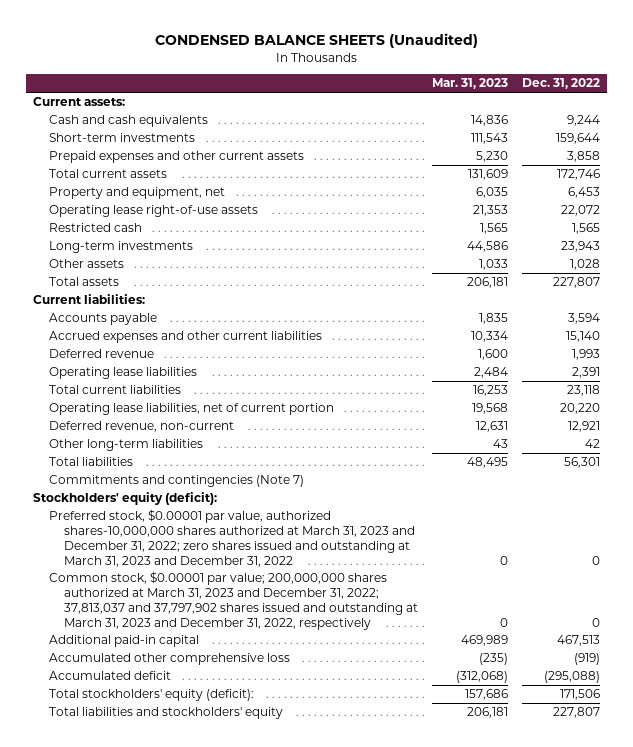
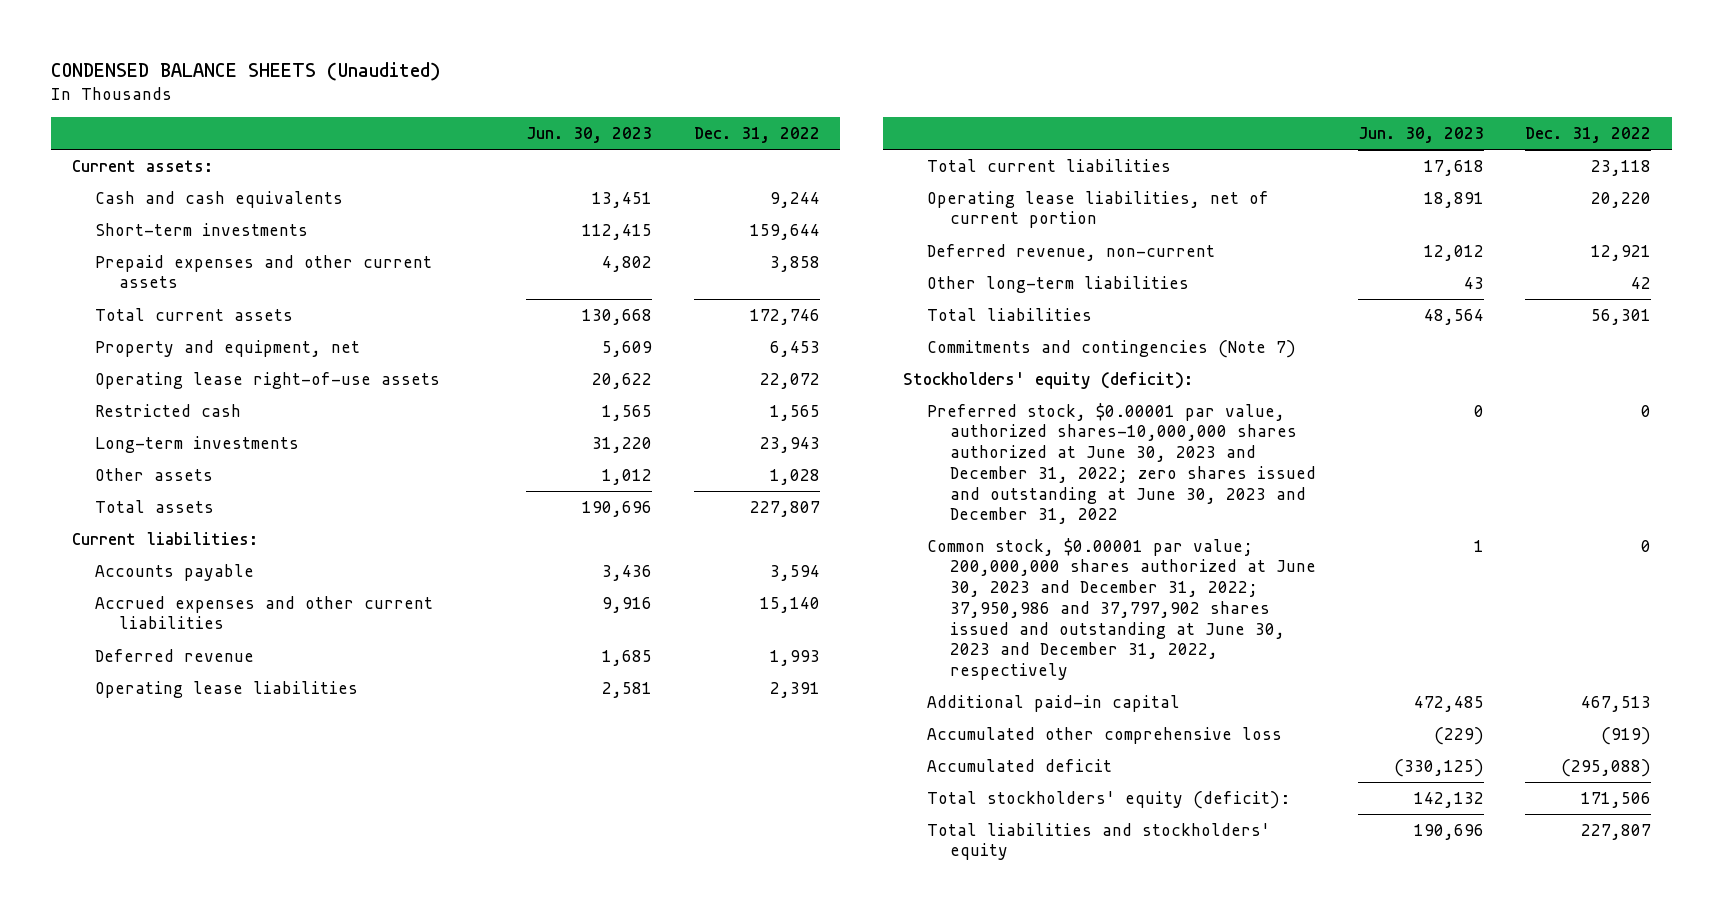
[432,78,509,90] Mar. 31, 2023 -> none
none -> [526,127,653,144] Jun. 30, 2023
[48,509,416,567] Preferred stock, $0.00001 par value, authorized shares-10,000,000 shares authorized at March 31, 2023 and December 31, 2022; zero shares issued and outstanding at March 31, 2023 and December 31, 2022 -> [926,402,1317,525] Preferred stock, $0.00001 par value, authorized shares-10,000,000 shares authorized at June 30, 2023 and December 31, 2022; zero shares issued and outstanding at June 30, 2023 and December 31, 2022
[48,571,419,630] Common stock, $0.00001 par value; 200,000,000 shares authorized at March 31, 2023 and December 31, 2022; 37,813,037 and 37,797,902 shares issued and outstanding at March 31, 2023 and December 31, 2022, respectively -> [926,537,1317,680] Common stock, $0.00001 par value; 200,000,000 shares authorized at June 30, 2023 and December 31, 2022; 37,950,986 and 37,797,902 shares issued and outstanding at June 30, 2023 and December 31, 2022, respectively

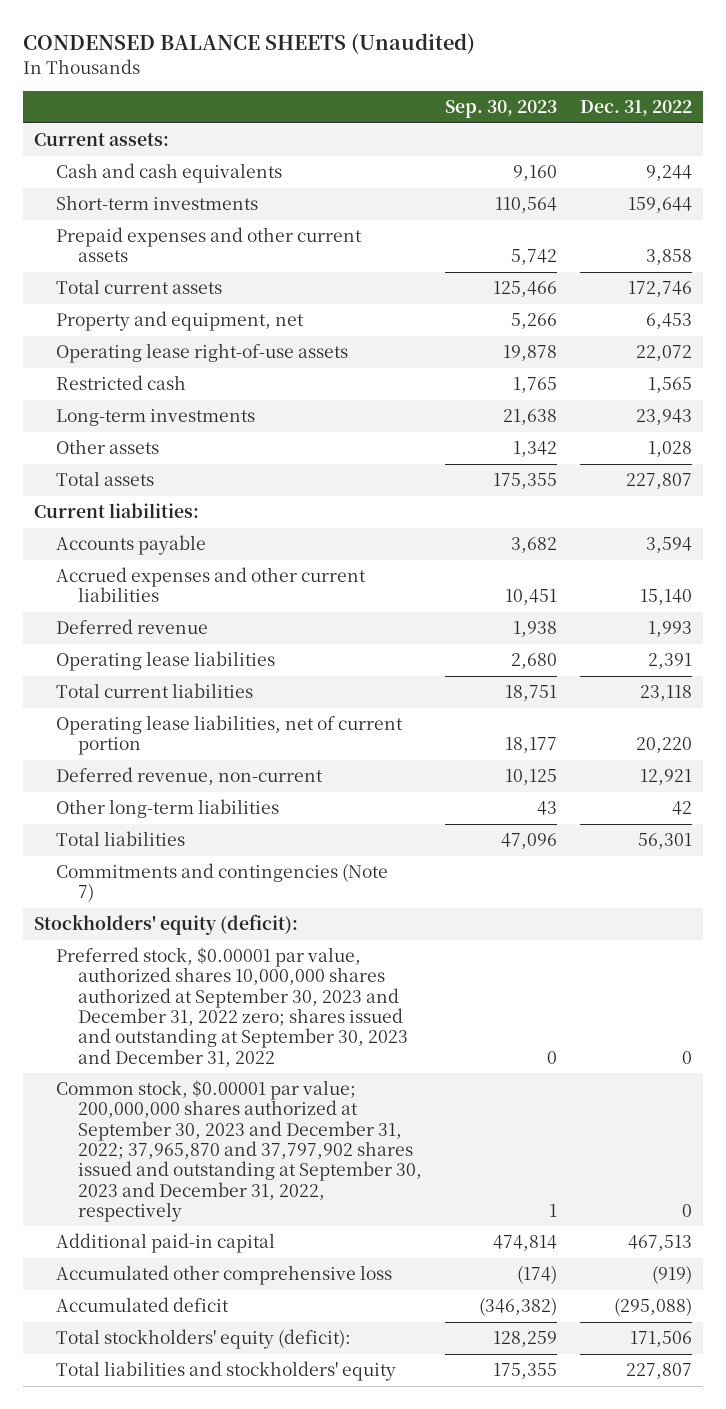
[526,127,653,144] Jun. 30, 2023 -> none
none -> [445,100,558,119] Sep. 30, 2023
[926,402,1317,525] Preferred stock, $0.00001 par value, authorized shares-10,000,000 shares authorized at June 30, 2023 and December 31, 2022; zero shares issued and outstanding at June 30, 2023 and December 31, 2022 -> [56,947,409,1067] Preferred stock, $0.00001 par value, authorized shares 10,000,000 shares authorized at September 30, 2023 and December 31, 2022 zero; shares issued and outstanding at September 30, 2023 and December 31, 2022
[926,537,1317,680] Common stock, $0.00001 par value; 200,000,000 shares authorized at June 30, 2023 and December 31, 2022; 37,950,986 and 37,797,902 shares issued and outstanding at June 30, 2023 and December 31, 2022, respectively -> [56,1080,423,1223] Common stock, $0.00001 par value; 200,000,000 shares authorized at September 30, 2023 and December 31, 2022; 37,965,870 and 37,797,902 shares issued and outstanding at September 30, 2023 and December 31, 2022, respectively

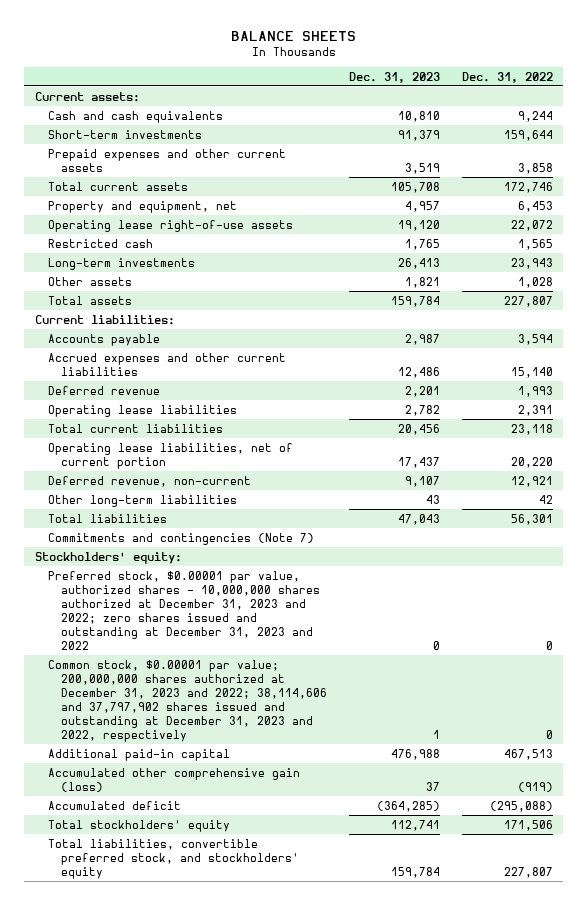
[22,33,475,55] CONDENSED BALANCE SHEETS (Unaudited) -> [230,30,356,41] BALANCE SHEETS
[445,100,558,119] Sep. 30, 2023 -> none
none -> [348,71,440,83] Dec. 31, 2023
[34,914,299,936] Stockholders' equity (deficit): -> [34,551,182,564] Stockholders' equity:
[56,947,409,1067] Preferred stock, $0.00001 par value, authorized shares 10,000,000 shares authorized at September 30, 2023 and December 31, 2022 zero; shares issued and outstanding at September 30, 2023 and December 31, 2022 -> [47,570,320,650] Preferred stock, $0.00001 par value, authorized shares - 10,000,000 shares authorized at December 31, 2023 and 2022; zero shares issued and outstanding at December 31, 2023 and 2022
[56,1080,423,1223] Common stock, $0.00001 par value; 200,000,000 shares authorized at September 30, 2023 and December 31, 2022; 37,965,870 and 37,797,902 shares issued and outstanding at September 30, 2023 and December 31, 2022, respectively -> [47,659,327,742] Common stock, $0.00001 par value; 200,000,000 shares authorized at December 31, 2023 and 2022; 38,114,606 and 37,797,902 shares issued and outstanding at December 31, 2023 and 2022, respectively
[56,1265,393,1286] Accumulated other comprehensive loss -> [47,767,300,792] Accumulated other comprehensive gain (loss)
[56,1329,352,1350] Total stockholders' equity (deficit): -> [47,819,230,832] Total stockholders' equity
[56,1361,397,1382] Total liabilities and stockholders' equity -> [47,838,299,879] Total liabilities, convertible preferred stock, and stockholders' equity

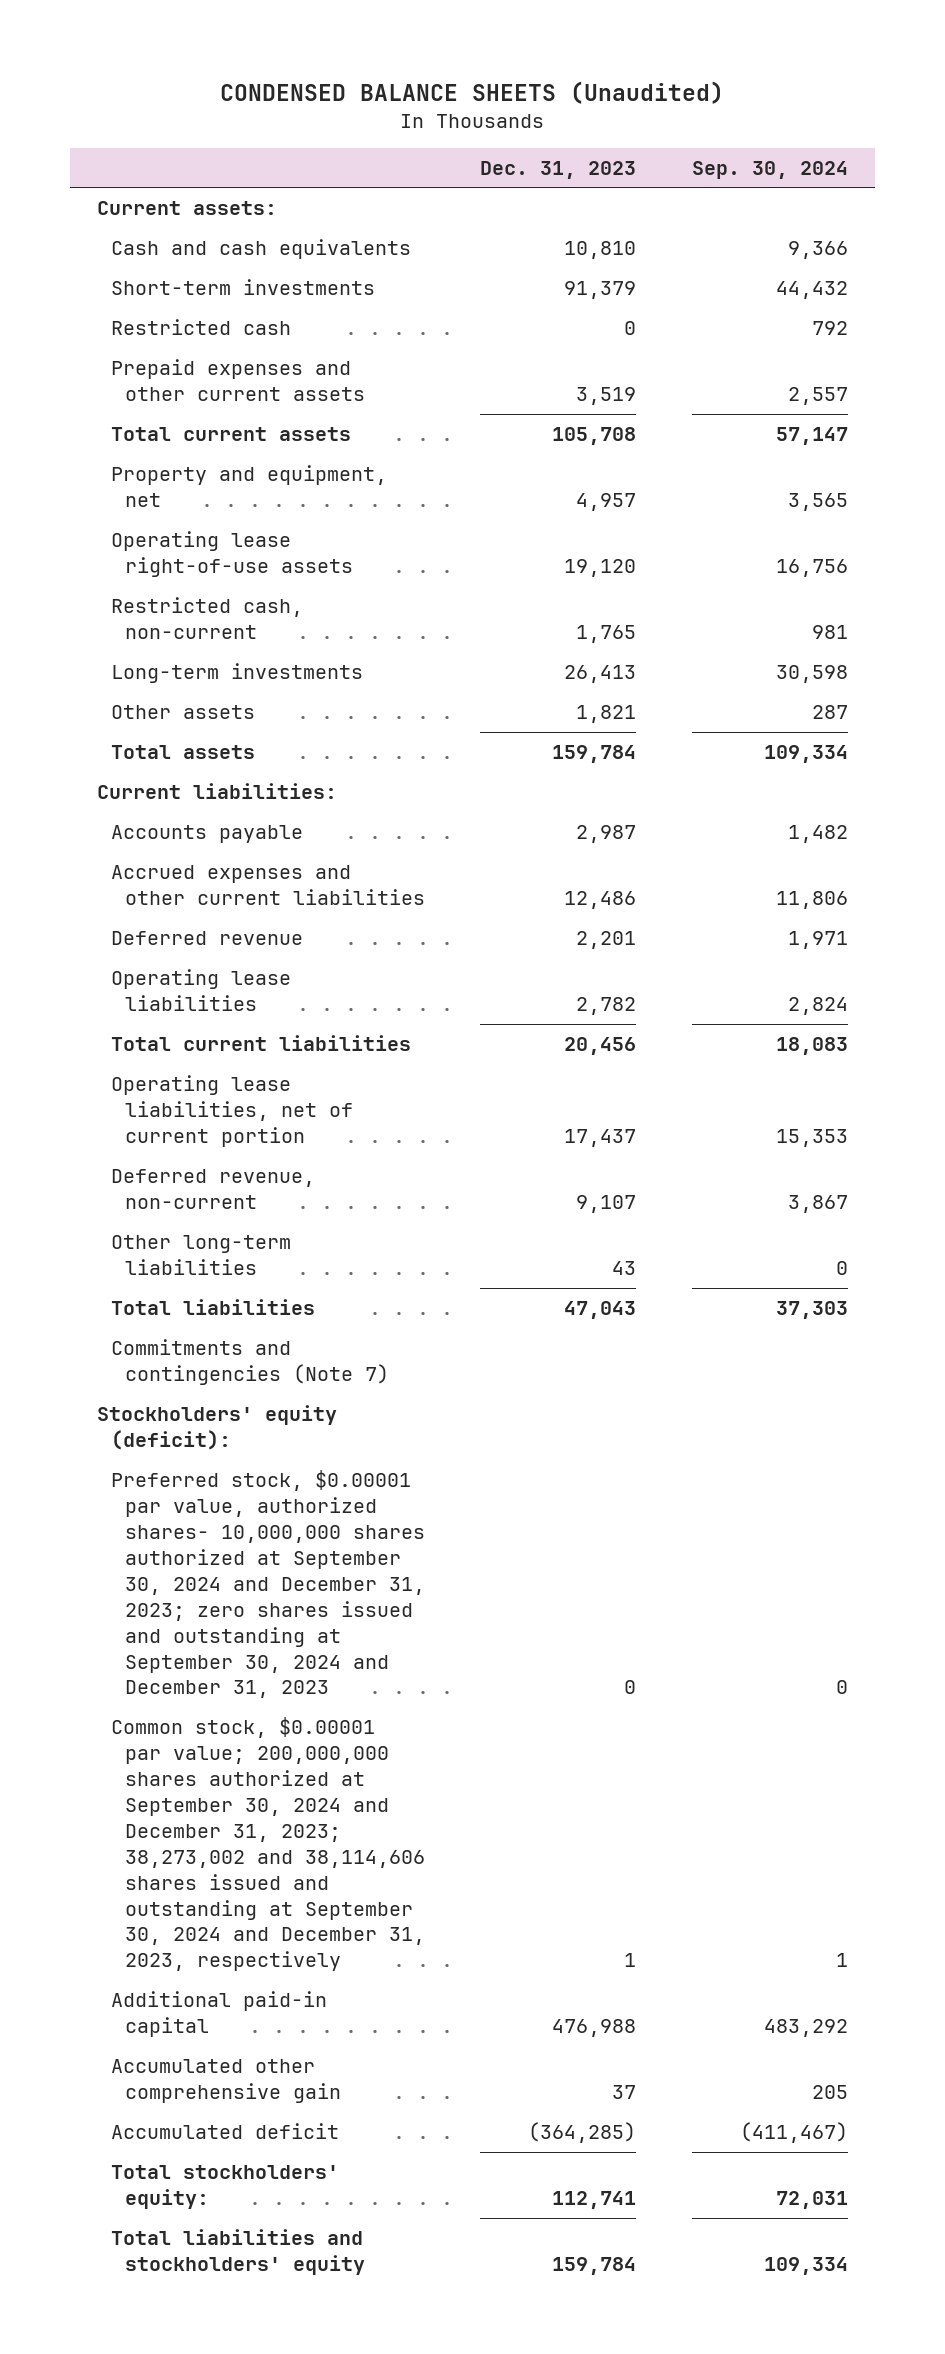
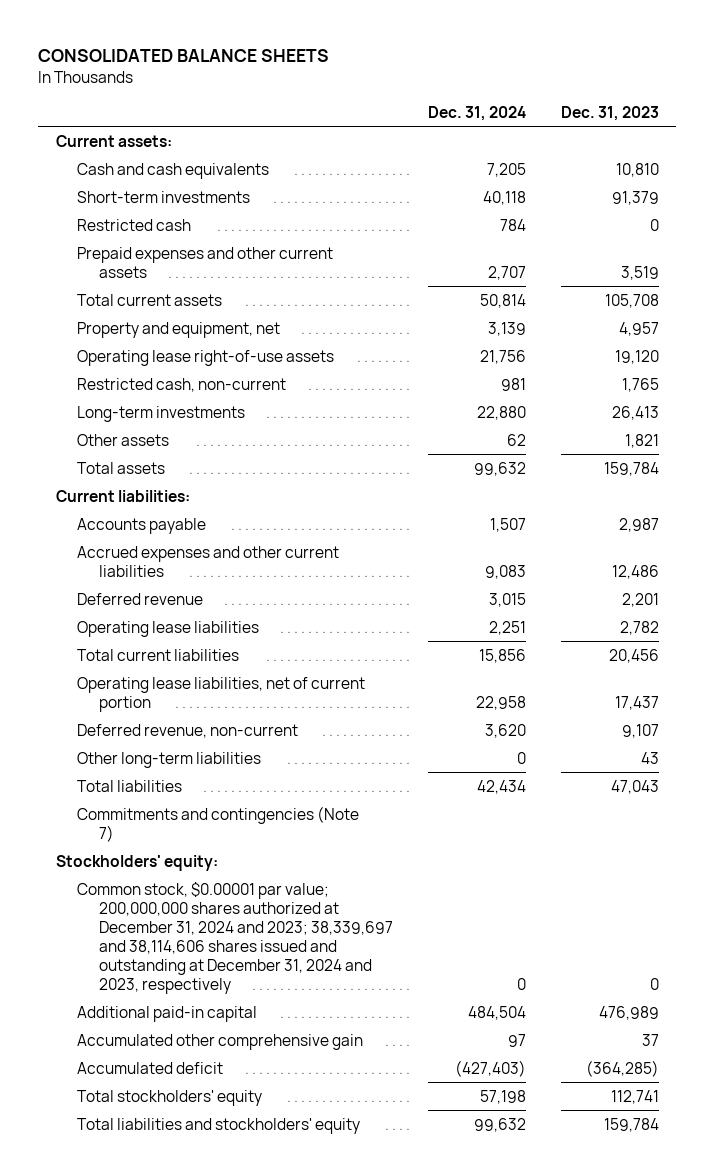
[220,80,725,104] CONDENSED BALANCE SHEETS (Unaudited) -> [38,49,330,63] CONSOLIDATED BALANCE SHEETS
[691,160,848,179] Sep. 30, 2024 -> none
none -> [427,105,526,121] Dec. 31, 2024
[111,1470,426,1699] Preferred stock, $0.00001 par value, authorized shares- 10,000,000 shares authorized at September 30, 2024 and December 31, 2023; zero shares issued and outstanding at September 30, 2024 and December 31, 2023 -> none
[97,1405,338,1451] Stockholders' equity (deficit): -> [55,854,218,871] Stockholders' equity:
[111,1717,426,1972] Common stock, $0.00001 par value; 200,000,000 shares authorized at September 30, 2024 and December 31, 2023; 38,273,002 and 38,114,606 shares issued and outstanding at September 30, 2024 and December 31, 2023, respectively -> [77,881,393,994] Common stock, $0.00001 par value; 200,000,000 shares authorized at December 31, 2024 and 2023; 38,339,697 and 38,114,606 shares issued and outstanding at December 31, 2024 and 2023, respectively
[624,1953,637,1968] 1 -> [649,977,659,990] 0
[552,2019,637,2038] 476,988 -> [598,1005,659,1020] 476,989
[111,2165,340,2210] Total stockholders' equity: -> [77,1089,263,1106] Total stockholders' equity

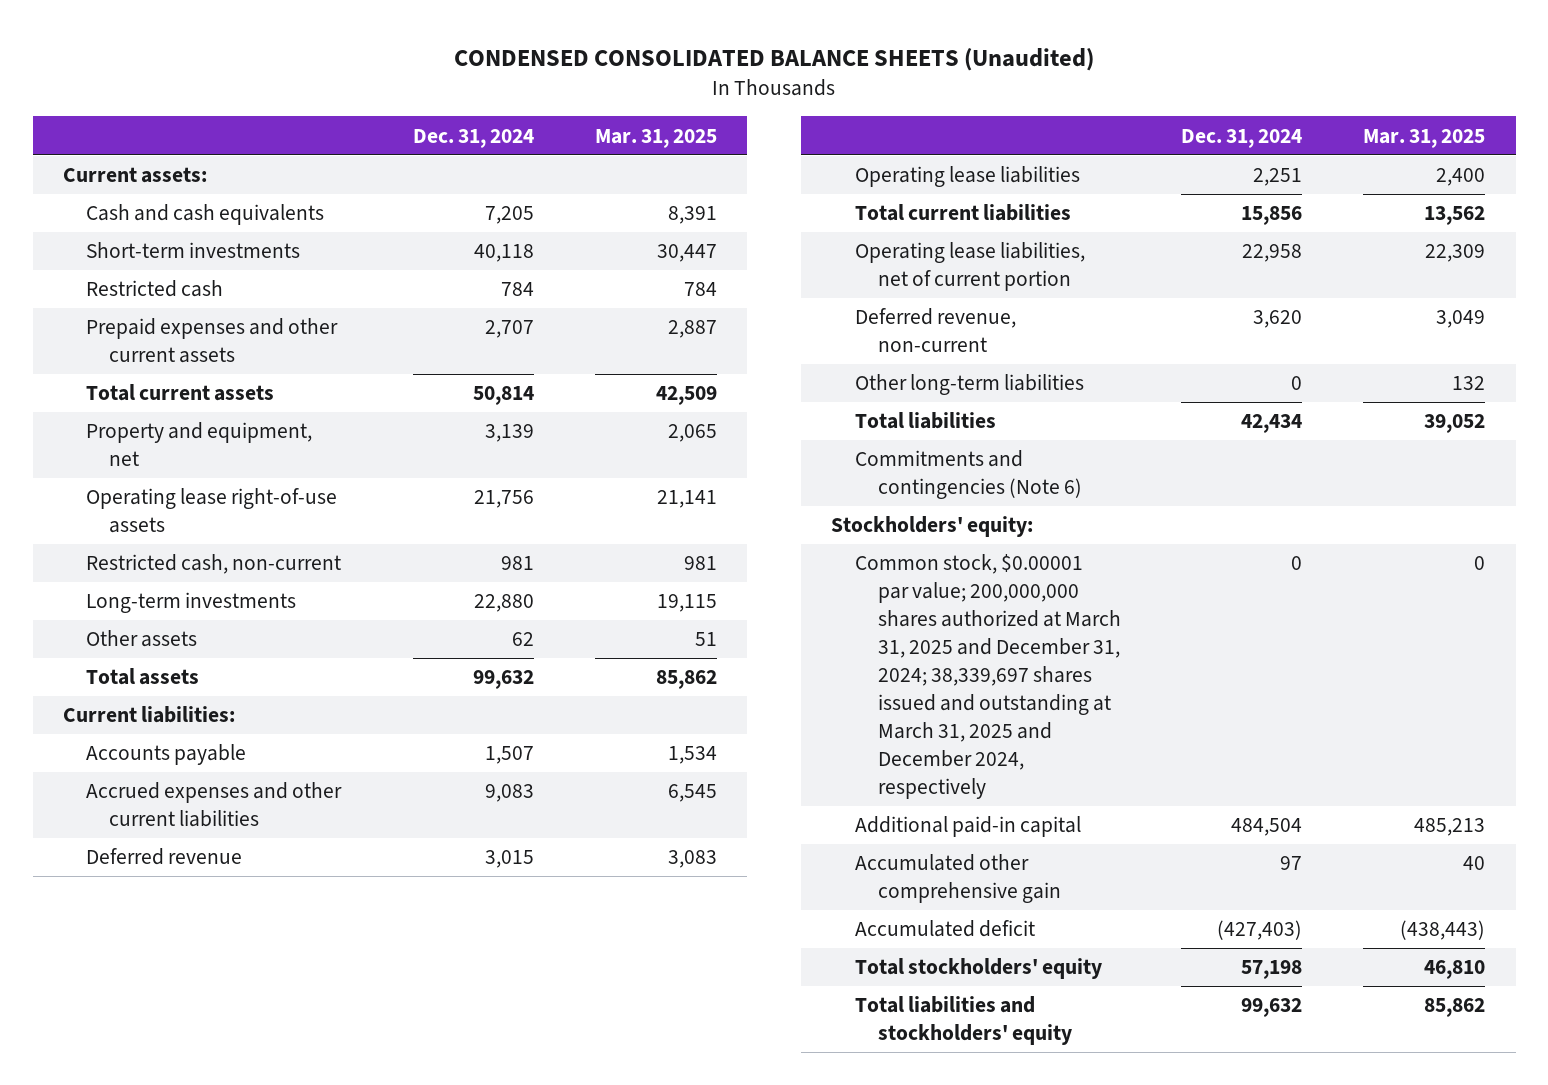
[38,49,330,63] CONSOLIDATED BALANCE SHEETS -> [454,47,1095,71] CONDENSED CONSOLIDATED BALANCE SHEETS (Unaudited)
[560,105,659,121] Dec. 31, 2023 -> none
none -> [594,128,717,148] Mar. 31, 2025
[77,805,360,842] Commitments and contingencies (Note 7) -> [854,450,1082,500] Commitments and contingencies (Note 6)
[77,881,393,994] Common stock, $0.00001 par value; 200,000,000 shares authorized at December 31, 2024 and 2023; 38,339,697 and 38,114,606 shares issued and outstanding at December 31, 2024 and 2023, respectively -> [854,554,1121,799] Common stock, $0.00001 par value; 200,000,000 shares authorized at March 31, 2025 and December 31, 2024; 38,339,697 shares issued and outstanding at March 31, 2025 and December 2024, respectively

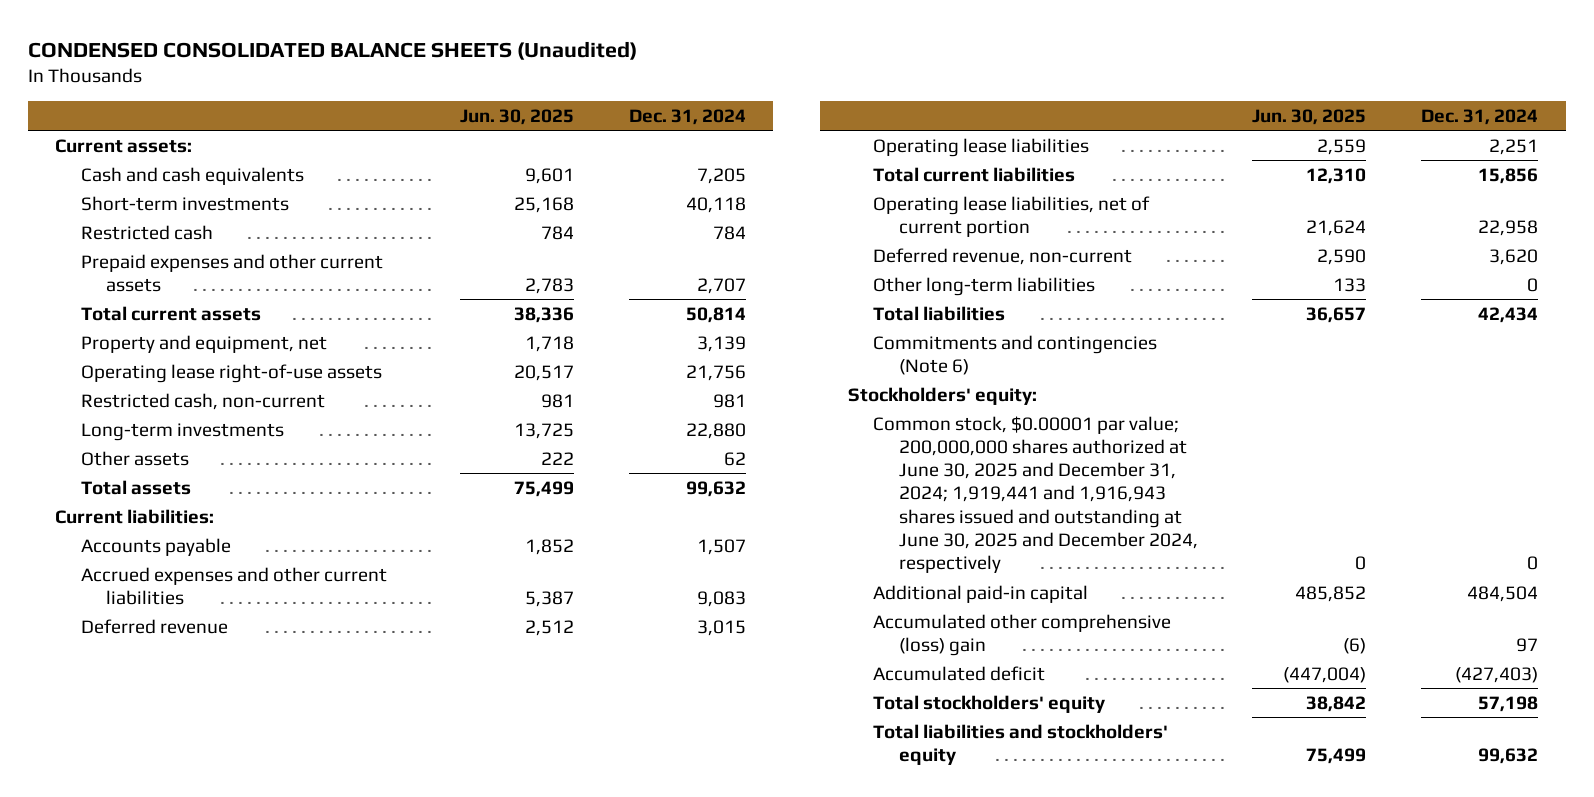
[594,128,717,148] Mar. 31, 2025 -> none
none -> [459,108,574,125] Jun. 30, 2025
[854,554,1121,799] Common stock, $0.00001 par value; 200,000,000 shares authorized at March 31, 2025 and December 31, 2024; 38,339,697 shares issued and outstanding at March 31, 2025 and December 2024, respectively -> [873,415,1198,574] Common stock, $0.00001 par value; 200,000,000 shares authorized at June 30, 2025 and December 31, 2024; 1,919,441 and 1,916,943 shares issued and outstanding at June 30, 2025 and December 2024, respectively
[854,854,1061,904] Accumulated other comprehensive gain -> [873,613,1172,656] Accumulated other comprehensive (loss) gain

